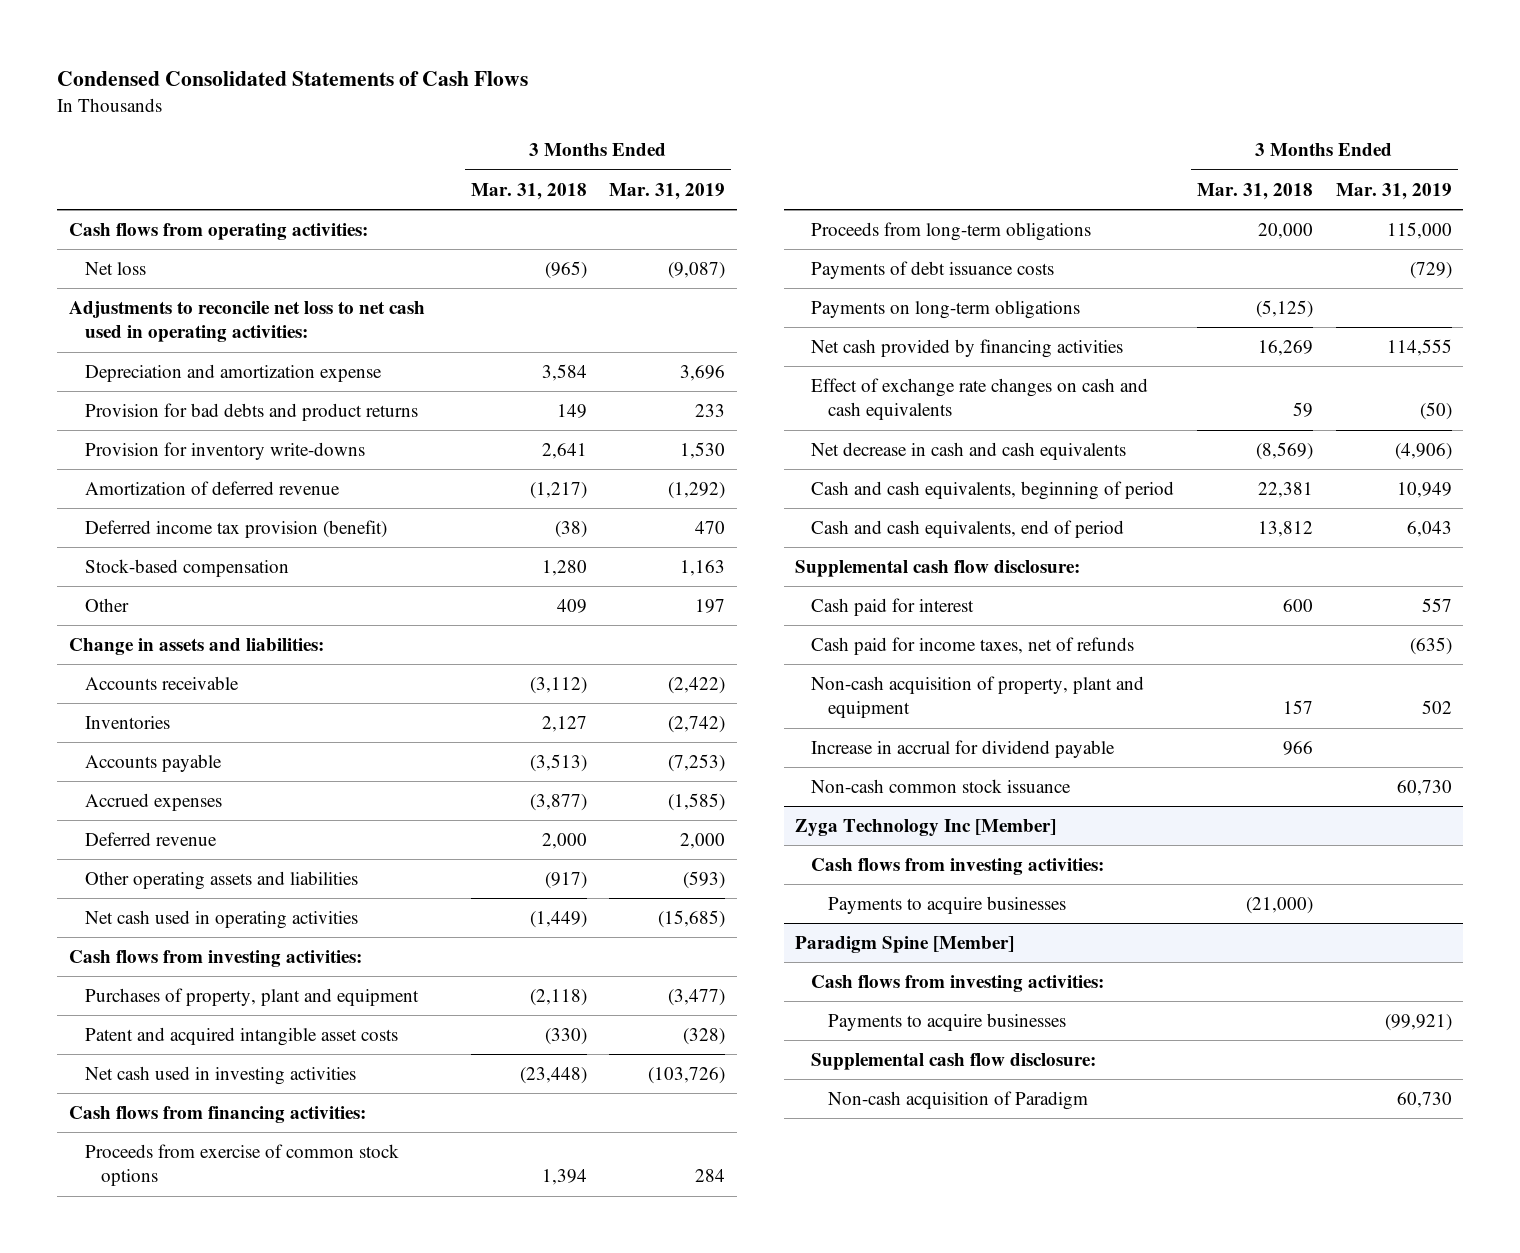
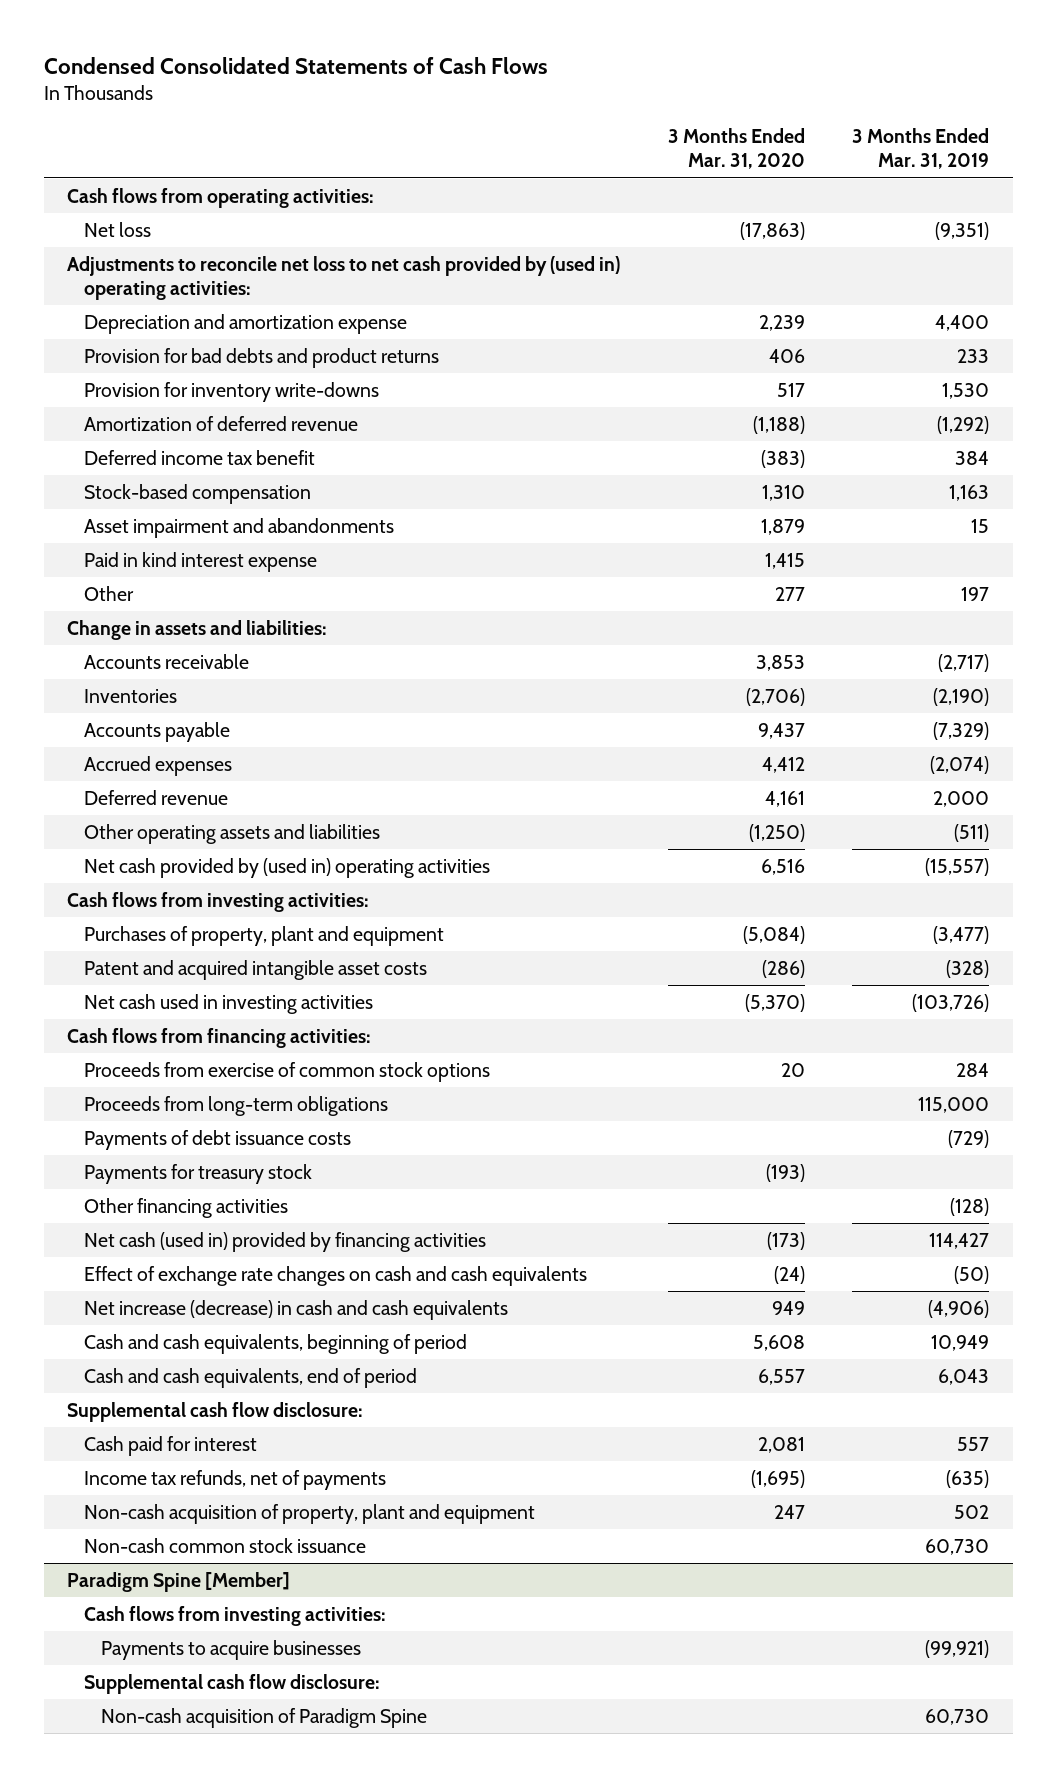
[470,182,587,200] Mar. 31, 2018 -> none
none -> [667,128,805,170] 3 Months Ended Mar. 31, 2020
[668,261,726,279] (9,087) -> [935,221,990,240] (9,351)
[68,300,425,343] Adjustments to reconcile net loss to net cash used in operating activities: -> [67,255,621,300] Adjustments to reconcile net loss to net cash provided by (used in) operating activities:
[680,364,726,381] 3,696 -> [935,314,990,331] 4,400
[84,519,387,538] Deferred income tax provision (benefit) -> [84,449,316,465] Deferred income tax benefit
[695,520,726,534] 470 -> [955,450,990,465] 384
none -> [84,517,395,538] Asset impairment and abandonments
none -> [84,551,318,572] Paid in kind interest expense
[668,676,726,694] (2,422) -> [938,653,990,672] (2,717)
[668,715,726,733] (2,742) -> [933,687,990,706] (2,190)
[668,753,726,772] (7,253) -> [933,721,990,740] (7,329)
[668,792,726,811] (1,585) -> [930,755,990,774] (2,074)
[683,870,726,889] (593) -> [954,823,990,842] (511)
[84,909,358,929] Net cash used in operating activities -> [84,857,491,878] Net cash provided by (used in) operating activities
[658,909,726,928] (15,685) -> [925,857,990,876] (15,557)
[811,299,1081,319] Payments on long-term obligations -> none
none -> [84,1163,313,1184] Payments for treasury stock
none -> [84,1197,289,1218] Other financing activities
[811,338,1124,358] Net cash provided by financing activities -> [84,1231,487,1252] Net cash (used in) provided by financing activities
[1386,338,1452,356] 114,555 -> [929,1232,990,1249] 114,427
[811,441,1127,460] Net decrease in cash and cash equivalents -> [84,1299,509,1320] Net increase (decrease) in cash and cash equivalents
[811,636,1135,655] Cash paid for income taxes, net of refunds -> [84,1469,387,1490] Income tax refunds, net of payments
[811,739,1116,758] Increase in accrual for dividend payable -> none
[795,818,1057,836] Zyga Technology Inc [Member] -> none
[811,857,1105,875] Cash flows from investing activities: -> none
[827,895,1066,914] Payments to acquire businesses -> none
[827,1090,1088,1110] Non-cash acquisition of Paradigm -> [100,1707,427,1728] Non-cash acquisition of Paradigm Spine

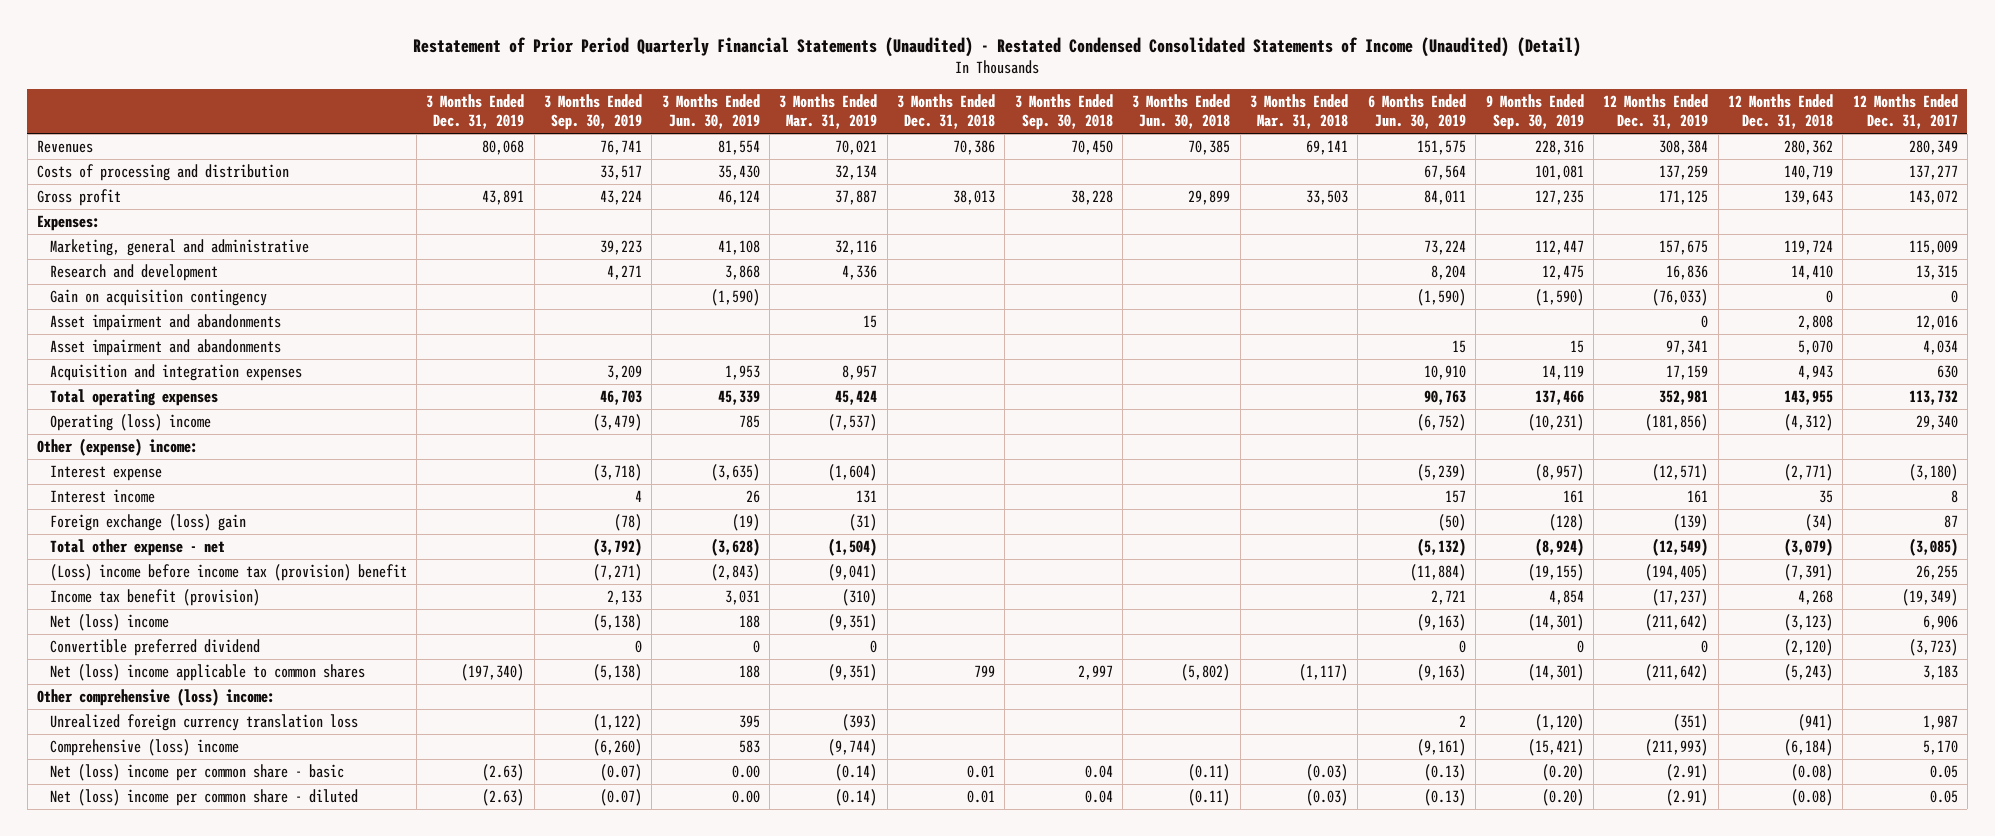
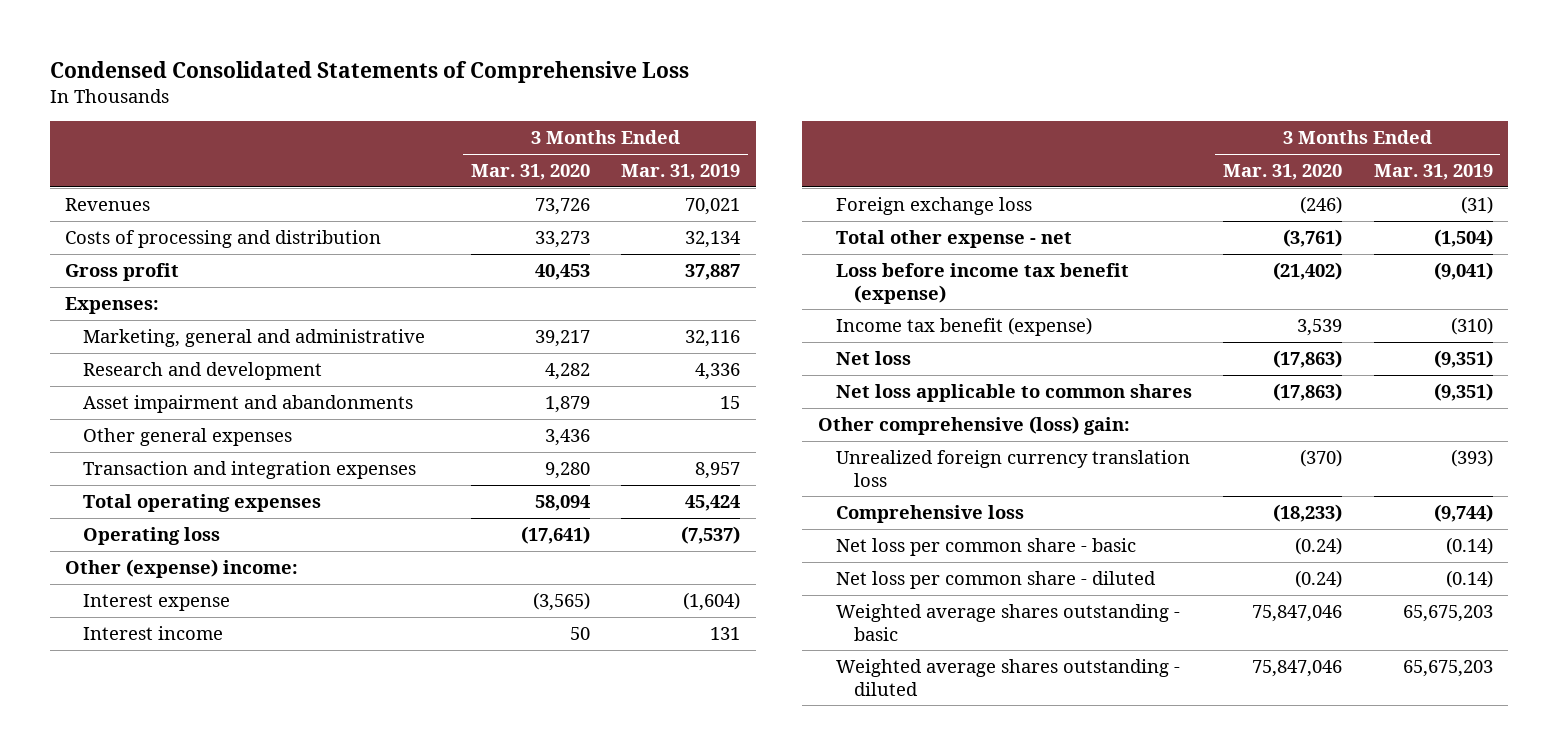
[413,36,1582,57] Restatement of Prior Period Quarterly Financial Statements (Unaudited) - Restated Condensed Consolidated Statements of Income (Unaudited) (Detail) -> [49,61,689,84] Condensed Consolidated Statements of Comprehensive Loss
[426,93,525,130] 3 Months Ended Dec. 31, 2019 -> none
[544,93,643,131] 3 Months Ended Sep. 30, 2019 -> none
[661,93,760,130] 3 Months Ended Jun. 30, 2019 -> none
[897,93,996,130] 3 Months Ended Dec. 31, 2018 -> none
[1014,93,1113,131] 3 Months Ended Sep. 30, 2018 -> none
[1132,93,1231,130] 3 Months Ended Jun. 30, 2018 -> none
[1250,93,1349,130] 3 Months Ended Mar. 31, 2018 -> none
[1367,93,1466,130] 6 Months Ended Jun. 30, 2019 -> none
[1485,93,1584,131] 9 Months Ended Sep. 30, 2019 -> none
[1603,93,1709,130] 12 Months Ended Dec. 31, 2019 -> none
[1727,93,1833,130] 12 Months Ended Dec. 31, 2018 -> none
[1852,93,1958,130] 12 Months Ended Dec. 31, 2017 -> none
none -> [470,164,590,181] Mar. 31, 2020
[49,288,267,306] Gain on acquisition contingency -> none
[49,338,281,356] Asset impairment and abandonments -> none
none -> [83,428,293,447] Other general expenses
[49,363,302,381] Acquisition and integration expenses -> [83,461,417,480] Transaction and integration expenses
[49,413,211,431] Operating (loss) income -> [83,527,221,546] Operating loss
[49,513,246,531] Foreign exchange (loss) gain -> [835,197,1032,216] Foreign exchange loss
[49,638,260,656] Convertible preferred dividend -> none
[49,563,407,581] (Loss) income before income tax (provision) benefit -> [835,263,1129,304] Loss before income tax benefit (expense)
[49,588,260,606] Income tax benefit (provision) -> [835,317,1092,337] Income tax benefit (expense)
[49,613,169,631] Net (loss) income -> [835,351,911,366] Net loss
[49,663,365,681] Net (loss) income applicable to common shares -> [835,384,1192,403] Net loss applicable to common shares
[37,687,276,706] Other comprehensive (loss) income: -> [817,416,1130,436] Other comprehensive (loss) gain:
[49,738,239,756] Comprehensive (loss) income -> [835,505,1024,524] Comprehensive loss
[49,763,344,781] Net (loss) income per common share - basic -> [835,538,1136,557] Net loss per common share - basic
[49,788,358,806] Net (loss) income per common share - diluted -> [835,571,1156,590] Net loss per common share - diluted
none -> [835,604,1180,641] Weighted average shares outstanding - basic
none -> [835,659,1180,696] Weighted average shares outstanding - diluted

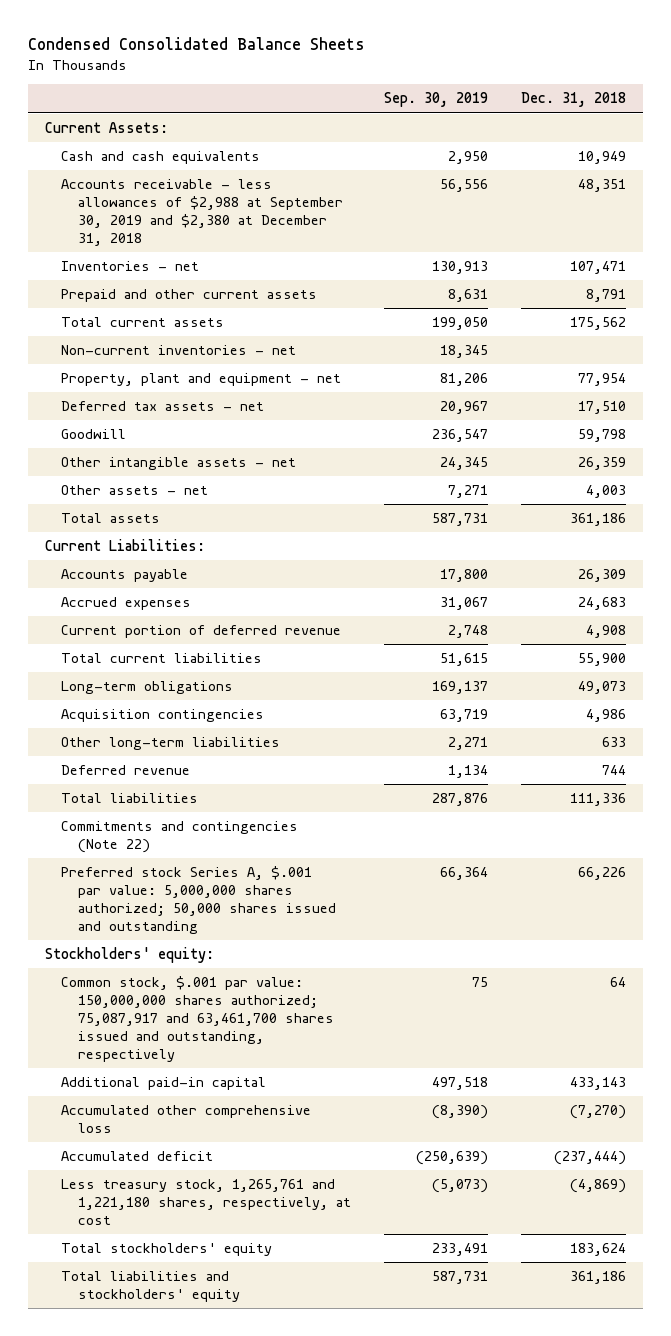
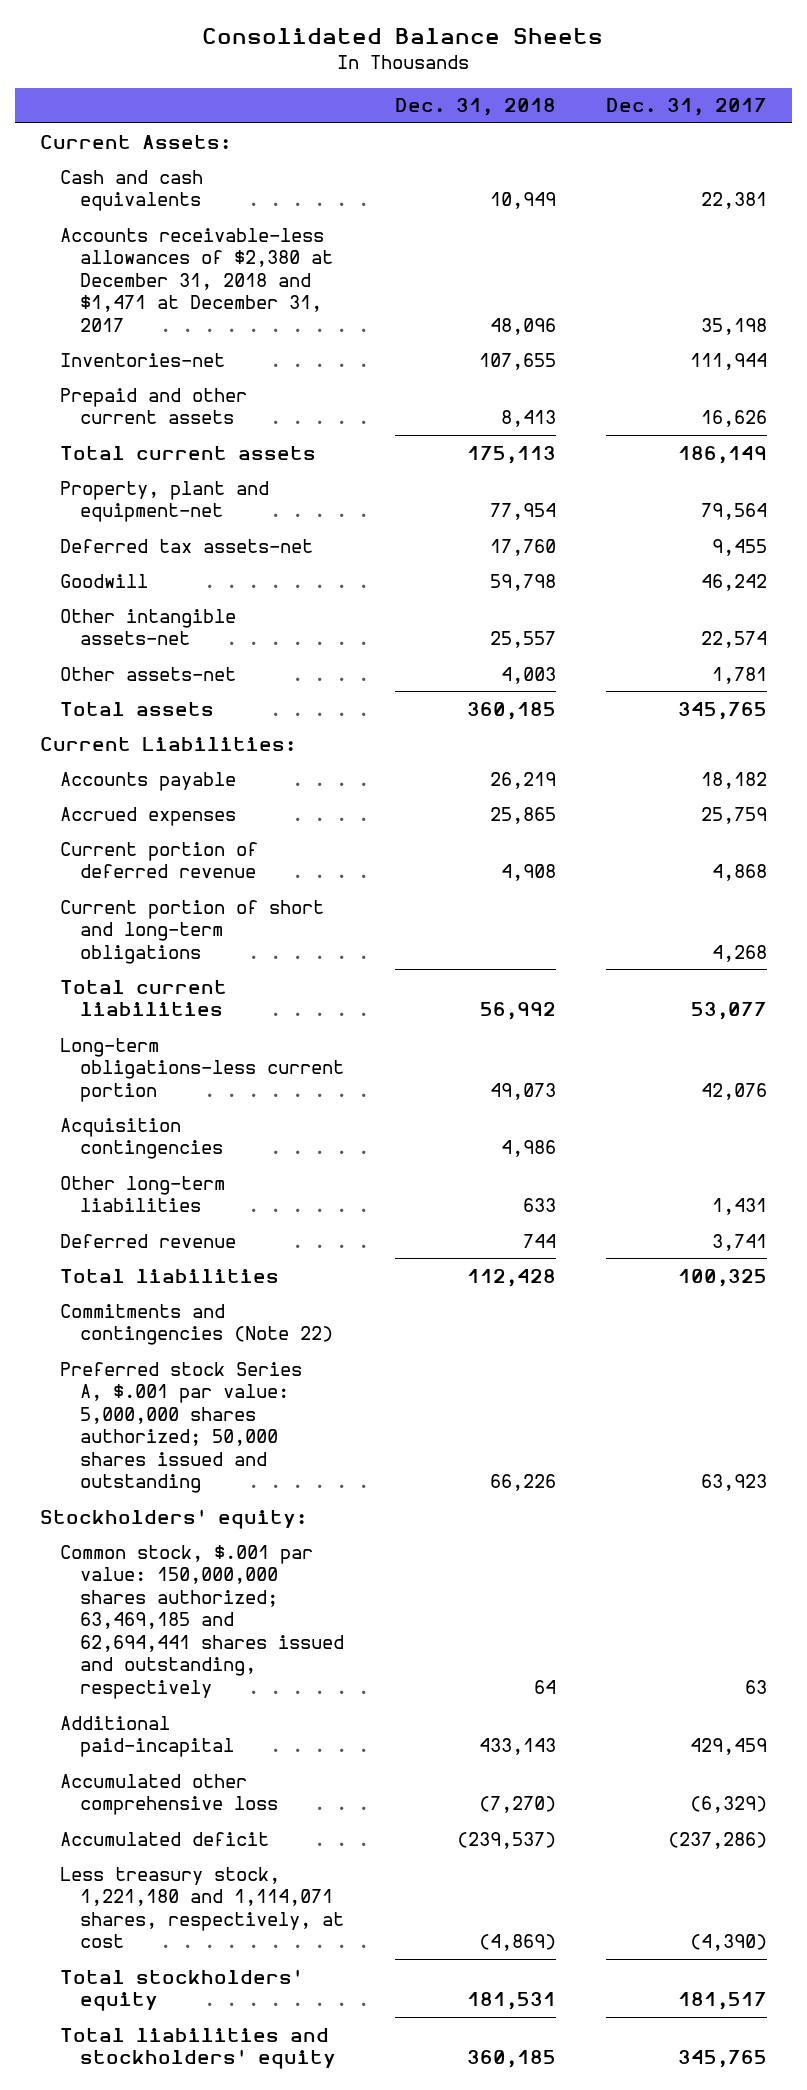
[28,37,366,51] Condensed Consolidated Balance Sheets -> [202,27,604,44] Consolidated Balance Sheets
[384,92,489,108] Sep. 30, 2019 -> none
none -> [605,98,767,117] Dec. 31, 2017
[61,345,297,356] Non-current inventories - net -> none
[61,179,343,247] Accounts receivable - less allowances of $2,988 at September 30, 2019 and $2,380 at December 31, 2018 -> [60,227,334,332] Accounts receivable-less allowances of $2,380 at December 31, 2018 and $1,471 at December 31, 2017
[578,179,627,193] 48,351 -> [489,317,556,335] 48,096
[61,261,200,272] Inventories - net -> [60,352,226,367] Inventories-net
[570,261,627,275] 107,471 -> [478,352,556,370] 107,655
[586,289,627,303] 8,791 -> [500,410,556,428] 8,413
[570,317,627,331] 175,562 -> [466,445,556,464] 175,113
[61,373,342,387] Property, plant and equipment - net -> [60,480,270,523] Property, plant and equipment-net
[61,401,265,412] Deferred tax assets - net -> [60,538,314,553] Deferred tax assets-net
[578,401,627,415] 17,510 -> [489,538,556,556] 17,760
[61,457,297,471] Other intangible assets - net -> [60,608,237,646] Other intangible assets-net
[578,457,627,471] 26,359 -> [489,631,556,649] 25,557
[61,485,209,496] Other assets - net -> [60,666,237,681] Other assets-net
[570,513,627,527] 361,186 -> [466,701,556,720] 360,185
[578,569,627,583] 26,309 -> [489,771,556,789] 26,219
[578,597,627,611] 24,683 -> [489,806,556,824] 25,865
none -> [60,899,325,964] Current portion of short and long-term obligations
[578,653,627,667] 55,900 -> [479,1002,556,1021] 56,992
[61,681,234,695] Long-term obligations -> [60,1037,345,1102] Long-term obligations-less current portion
[570,793,627,807] 111,336 -> [466,1268,556,1287] 112,428
[61,976,334,1063] Common stock, $.001 par value: 150,000,000 shares authorized; 75,087,917 and 63,461,700 shares issued and outstanding, respectively -> [60,1544,345,1699] Common stock, $.001 par value: 150,000,000 shares authorized; 63,469,185 and 62,694,441 shares issued and outstanding, respectively
[61,1077,267,1091] Additional paid-in capital -> [60,1715,235,1758] Additional paid-incapital
[554,1151,627,1166] (237,444) -> [456,1831,556,1849] (239,537)
[61,1179,351,1226] Less treasury stock, 1,265,761 and 1,221,180 shares, respectively, at cost -> [60,1866,345,1949] Less treasury stock, 1,221,180 and 1,114,071 shares, respectively, at cost
[570,1243,627,1257] 183,624 -> [466,1992,556,2011] 181,531
[570,1271,627,1285] 361,186 -> [466,2050,556,2069] 360,185

